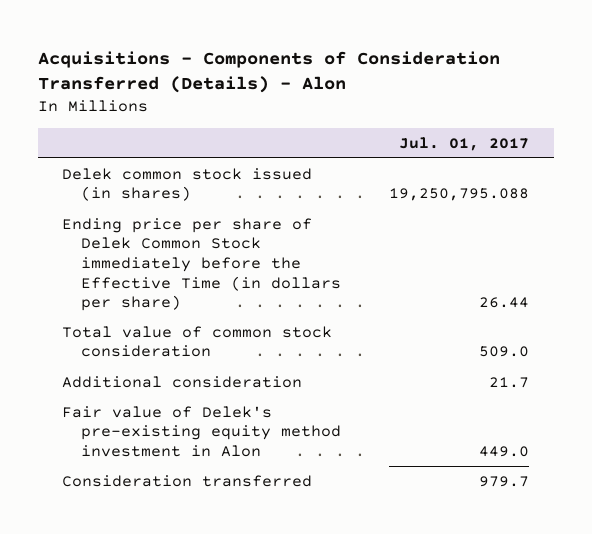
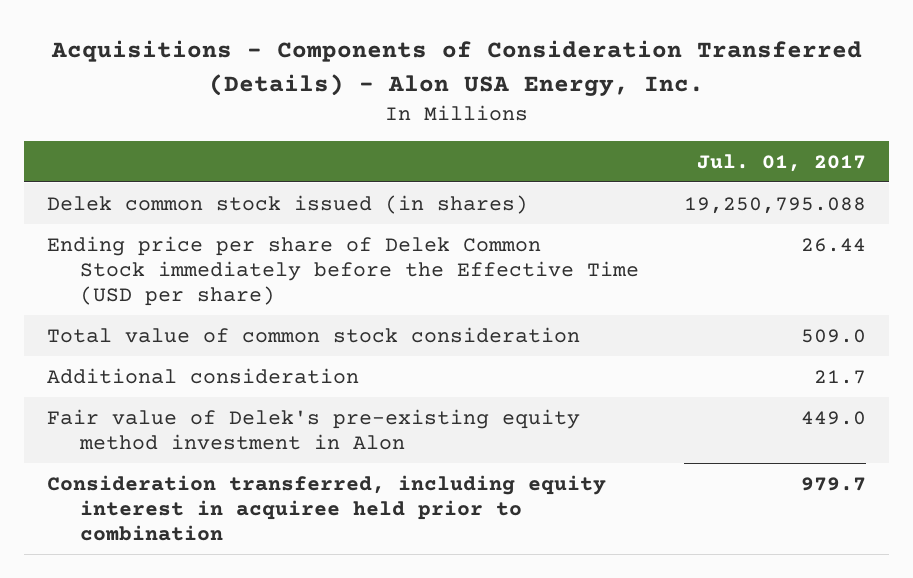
[38,50,501,94] Acquisitions - Components of Consideration Transferred (Details) - Alon -> [50,40,862,96] Acquisitions - Components of Consideration Transferred (Details) - Alon USA Energy, Inc.
[62,217,341,312] Ending price per share of Delek Common Stock immediately before the Effective Time (in dollars per share) -> [46,235,639,306] Ending price per share of Delek Common Stock immediately before the Effective Time (USD per share)
[62,474,313,487] Consideration transferred -> [46,474,606,541] Consideration transferred, including equity interest in acquiree held prior to combination

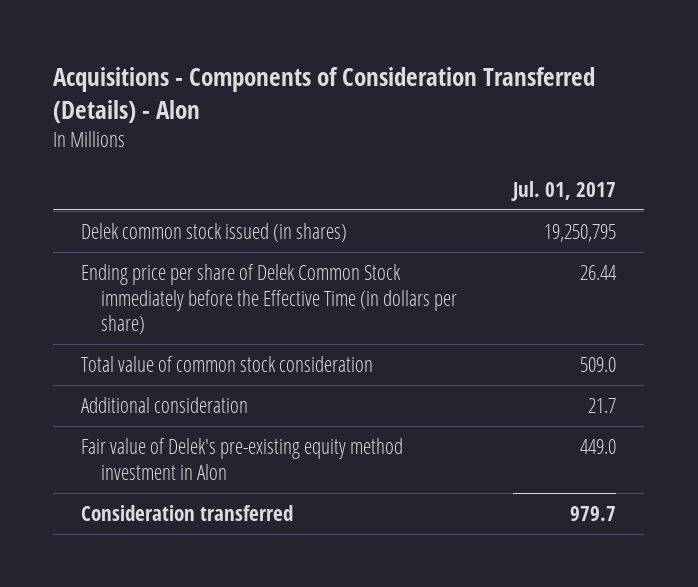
[50,40,862,96] Acquisitions - Components of Consideration Transferred (Details) - Alon USA Energy, Inc. -> [53,67,596,123] Acquisitions - Components of Consideration Transferred (Details) - Alon
[684,196,867,214] 19,250,795.088 -> [544,224,617,243] 19,250,795
[46,235,639,306] Ending price per share of Delek Common Stock immediately before the Effective Time (USD per share) -> [81,264,458,334] Ending price per share of Delek Common Stock immediately before the Effective Time (in dollars per share)
[46,474,606,541] Consideration transferred, including equity interest in acquiree held prior to combination -> [81,505,294,522] Consideration transferred

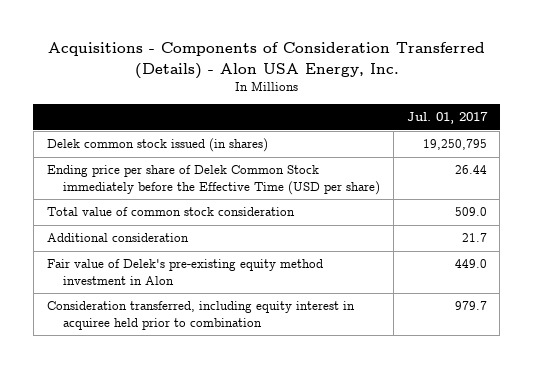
[53,67,596,123] Acquisitions - Components of Consideration Transferred (Details) - Alon -> [47,42,485,79] Acquisitions - Components of Consideration Transferred (Details) - Alon USA Energy, Inc.
[81,264,458,334] Ending price per share of Delek Common Stock immediately before the Effective Time (in dollars per share) -> [46,165,380,195] Ending price per share of Delek Common Stock immediately before the Effective Time (USD per share)
[81,505,294,522] Consideration transferred -> [46,301,355,330] Consideration transferred, including equity interest in acquiree held prior to combination

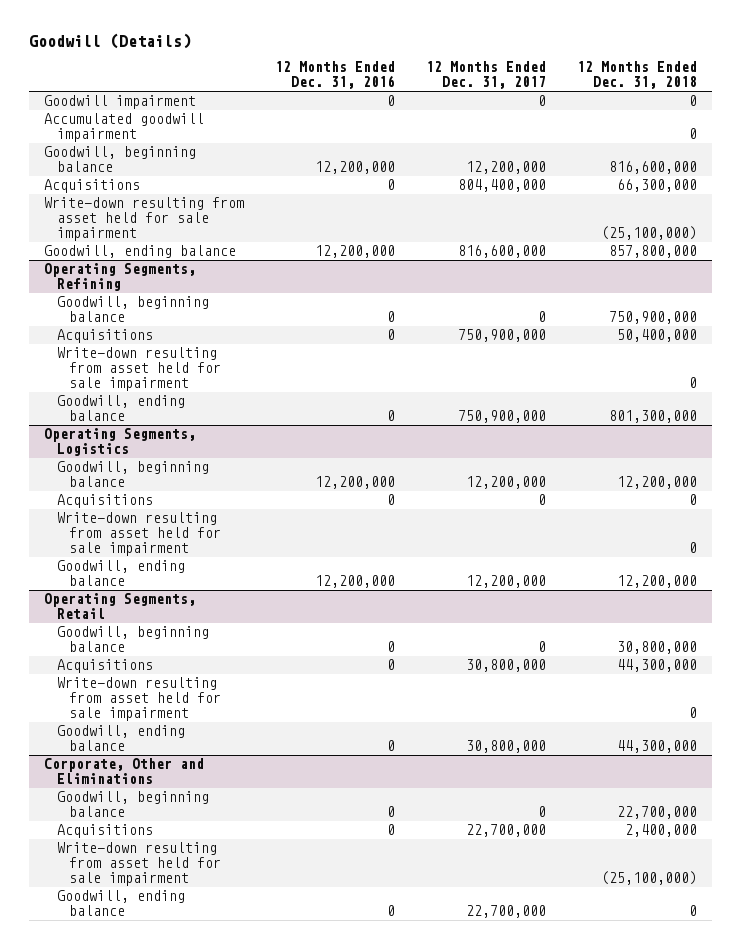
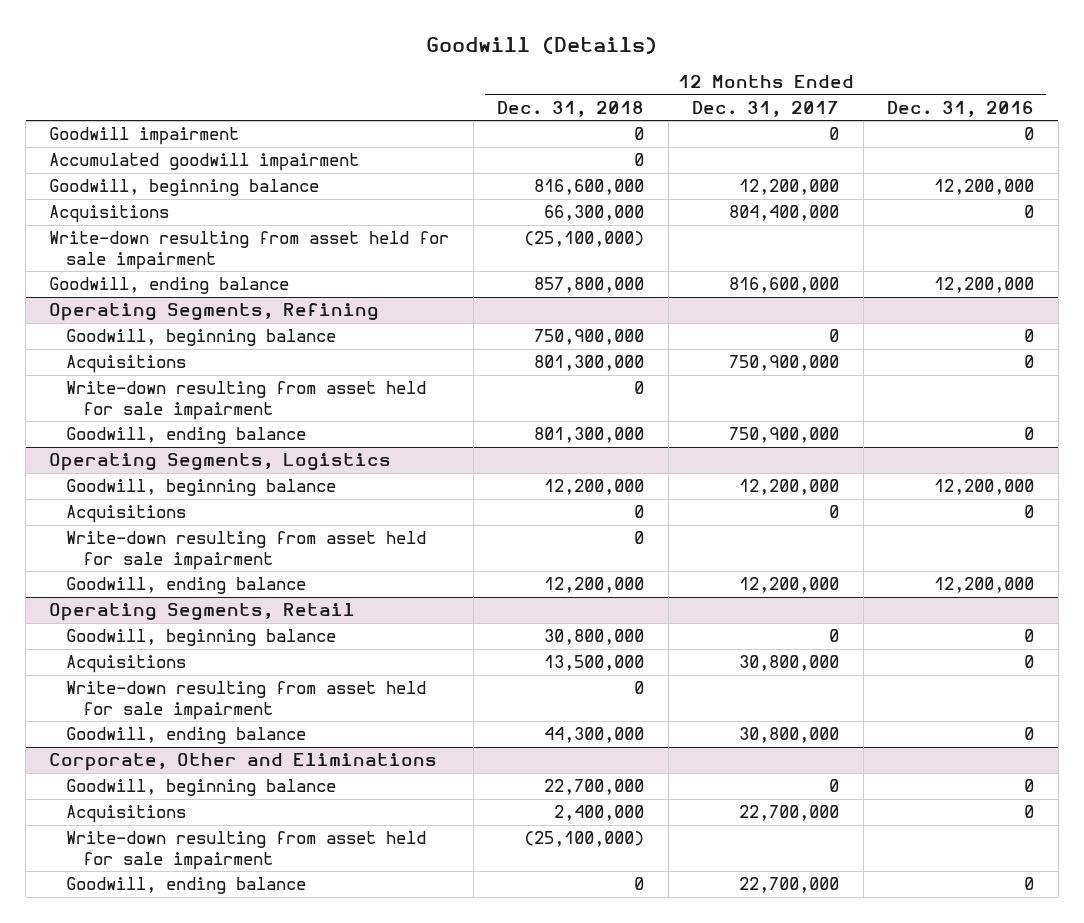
[616,329,697,343] 50,400,000 -> [534,355,645,372] 801,300,000
[616,659,697,673] 44,300,000 -> [544,655,645,672] 13,500,000

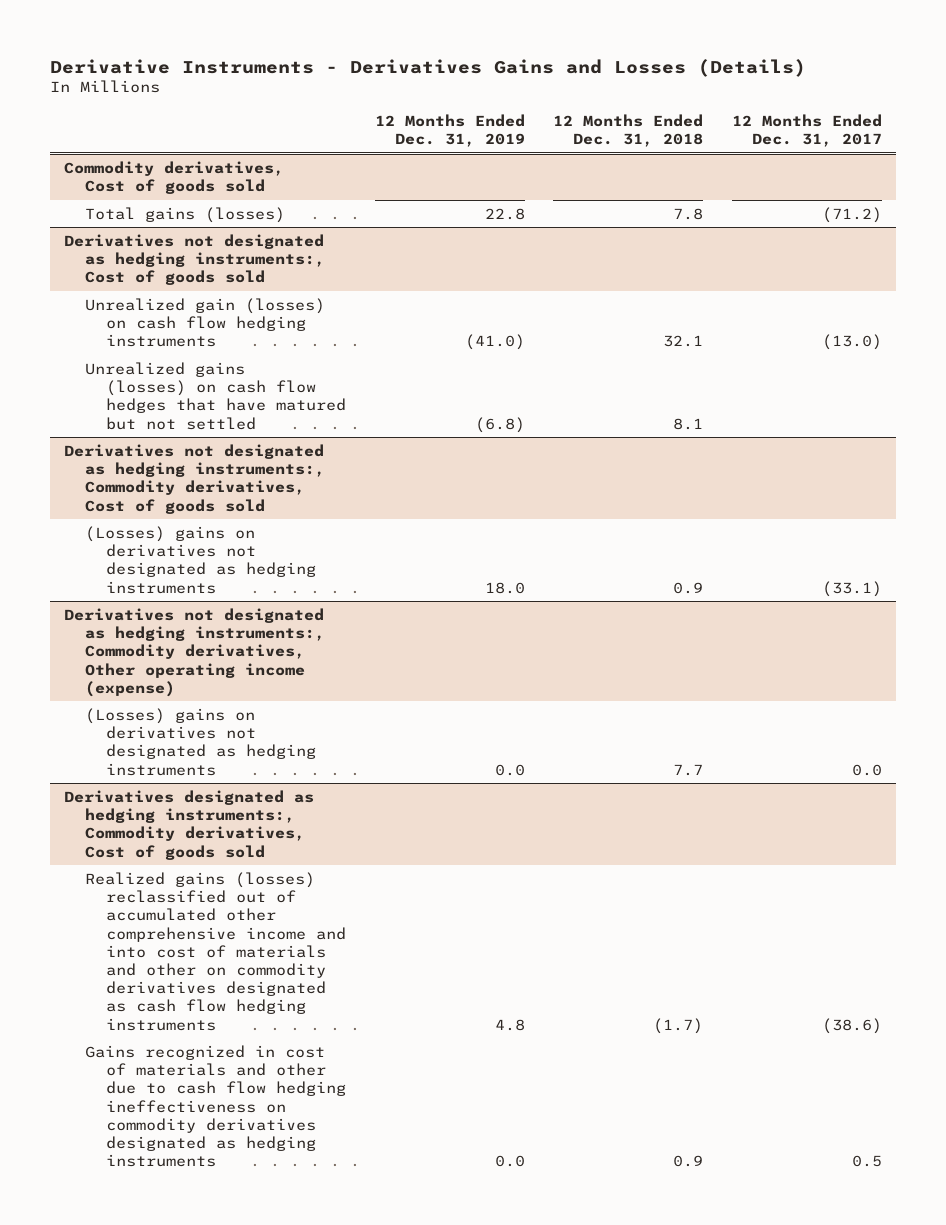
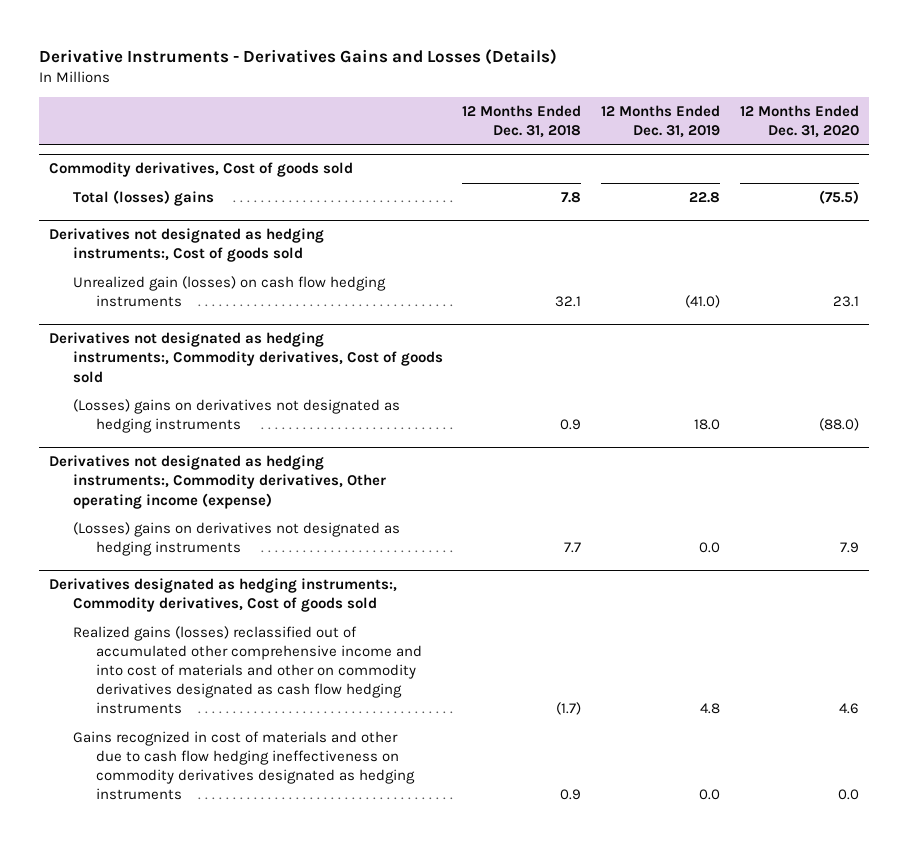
[731,113,882,148] 12 Months Ended Dec. 31, 2017 -> none
none -> [740,104,860,138] 12 Months Ended Dec. 31, 2020
[85,206,286,223] Total gains (losses) -> [72,189,214,206] Total (losses) gains
[85,361,346,430] Unrealized gains (losses) on cash flow hedges that have matured but not settled -> none

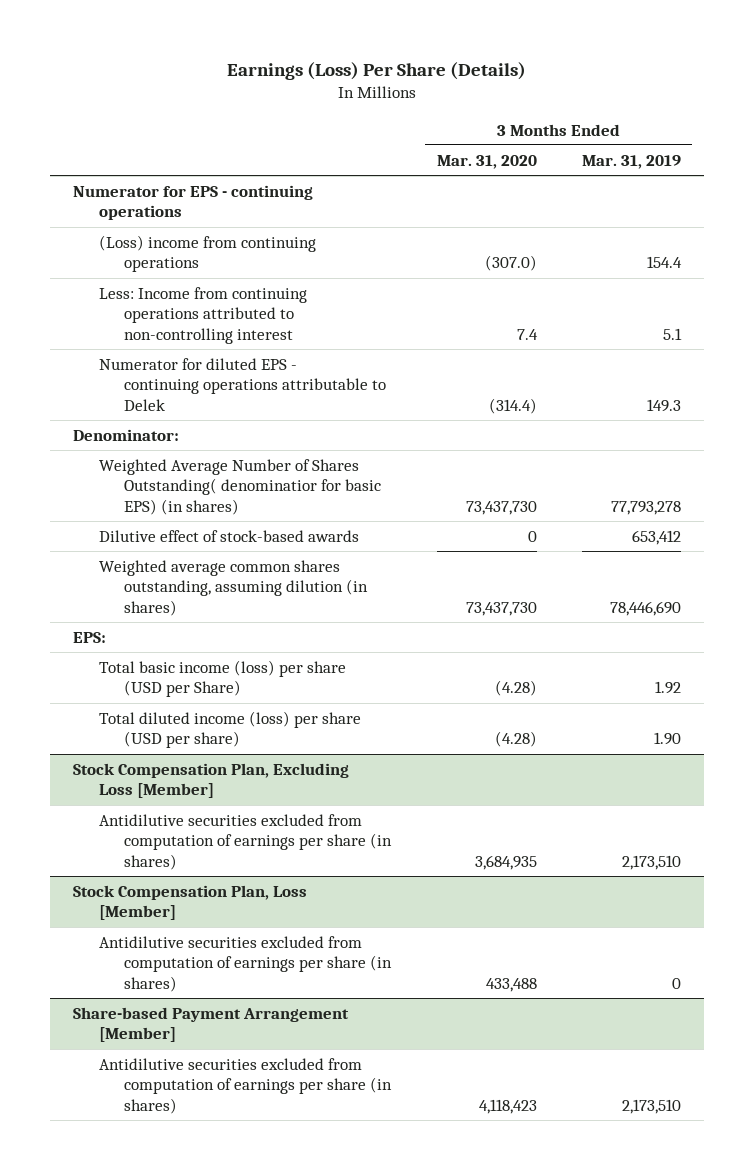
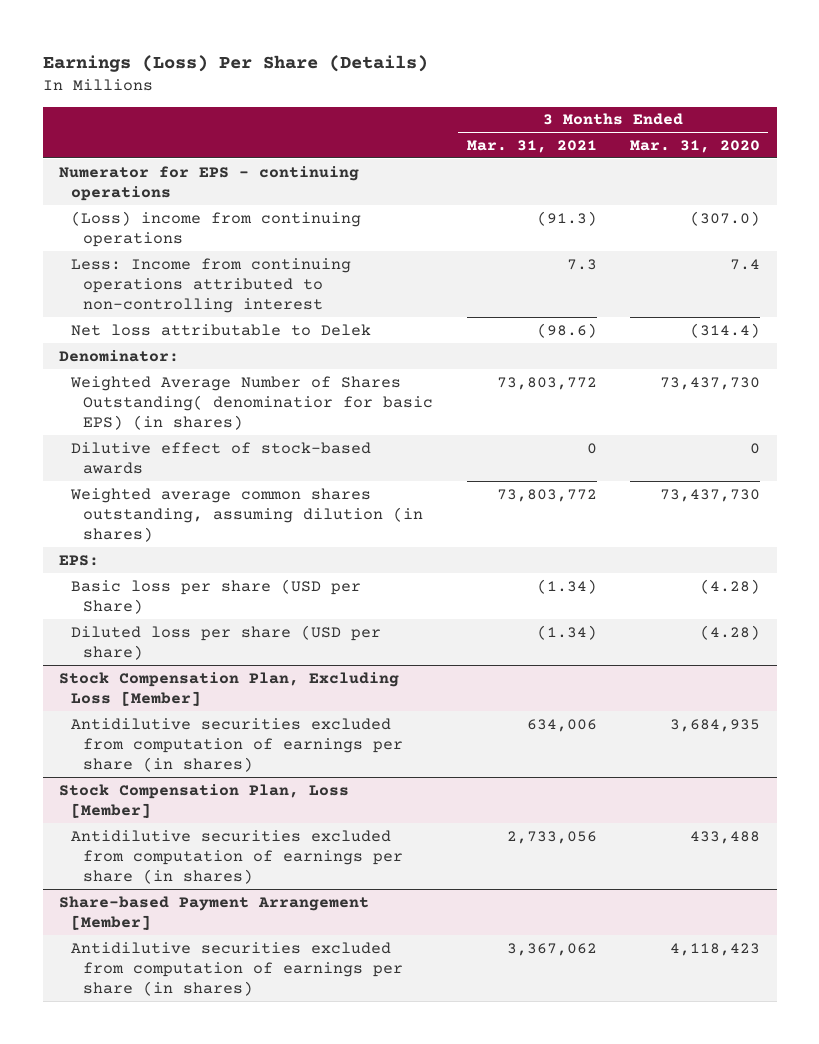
[582,154,682,169] Mar. 31, 2019 -> none
none -> [466,139,597,153] Mar. 31, 2021
[98,357,387,411] Numerator for diluted EPS - continuing operations attributable to Delek -> [71,323,372,336] Net loss attributable to Delek
[98,659,346,698] Total basic income (loss) per share (USD per Share) -> [71,578,362,614] Basic loss per share (USD per Share)
[98,710,361,749] Total diluted income (loss) per share (USD per share) -> [71,624,382,660] Diluted loss per share (USD per share)

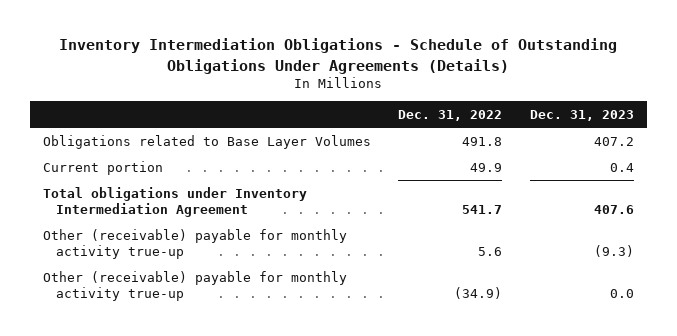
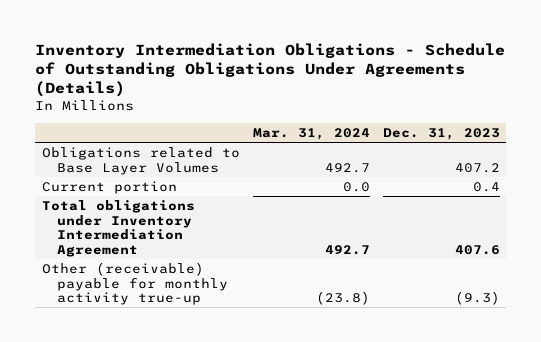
[398,110,503,122] Dec. 31, 2022 -> none
none -> [252,127,370,140] Mar. 31, 2024
[43,270,348,301] Other (receivable) payable for monthly activity true-up -> none

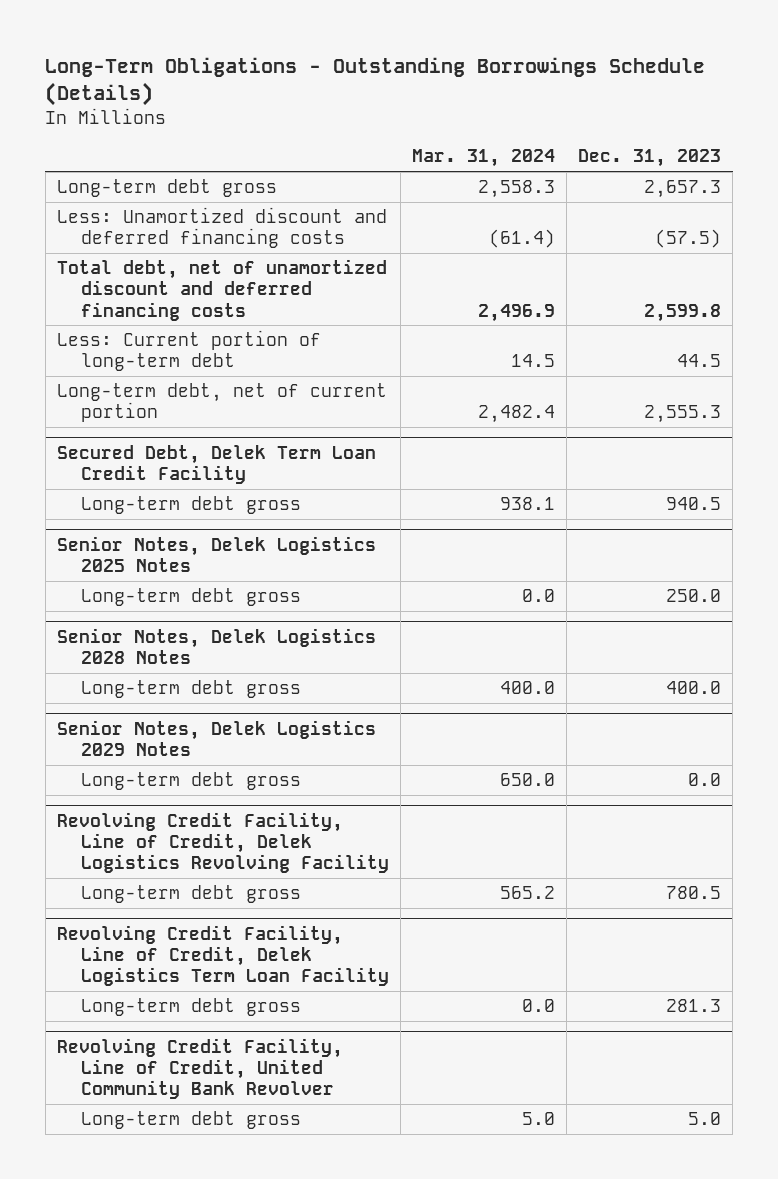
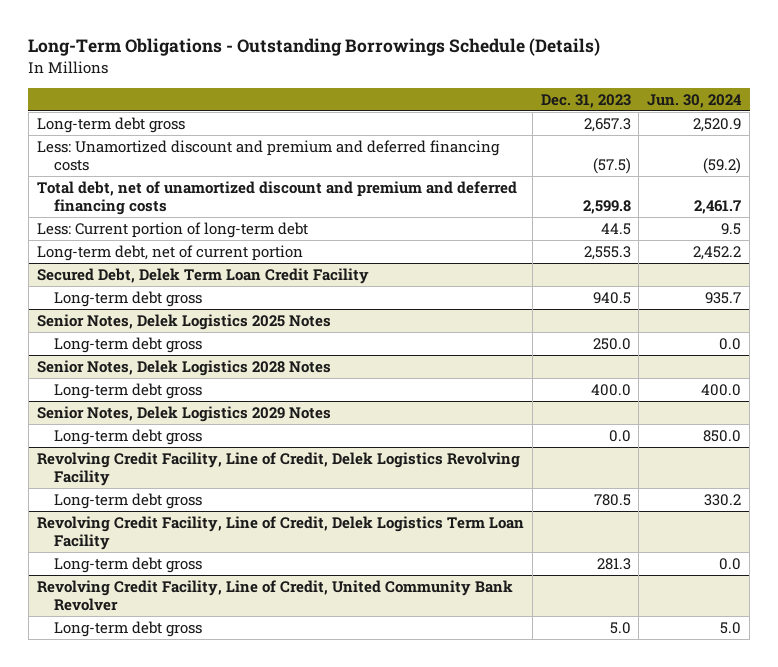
[412,149,556,168] Mar. 31, 2024 -> none
none -> [647,93,743,108] Jun. 30, 2024
[56,206,387,249] Less: Unamortized discount and deferred financing costs -> [36,140,500,171] Less: Unamortized discount and premium and deferred financing costs
[56,258,387,321] Total debt, net of unamortized discount and deferred financing costs -> [36,181,517,215] Total debt, net of unamortized discount and premium and deferred financing costs

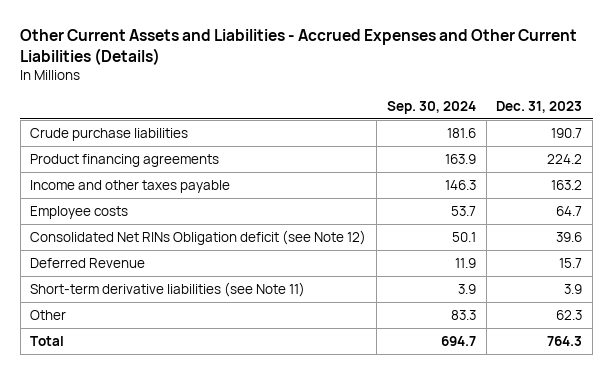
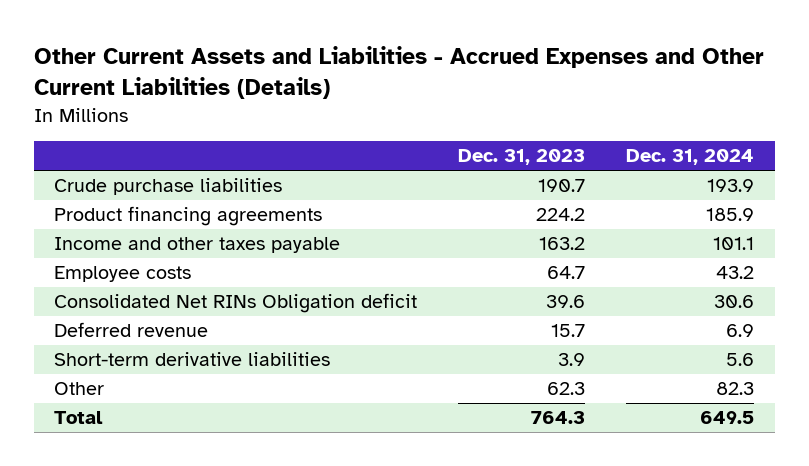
[386,100,476,114] Sep. 30, 2024 -> none
none -> [626,149,755,166] Dec. 31, 2024
[30,229,367,245] Consolidated Net RINs Obligation deficit (see Note 12) -> [54,293,418,314] Consolidated Net RINs Obligation deficit
[30,257,146,268] Deferred Revenue -> [54,322,209,338] Deferred revenue
[30,281,306,297] Short-term derivative liabilities (see Note 11) -> [54,352,331,367] Short-term derivative liabilities

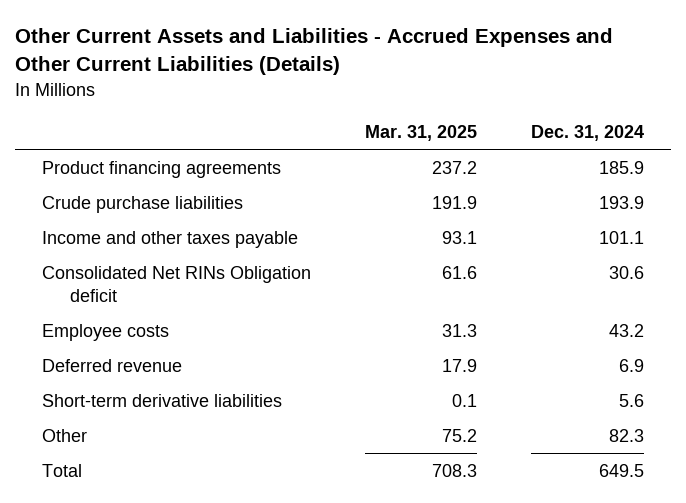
[458,149,586,166] Dec. 31, 2023 -> none
none -> [364,124,477,141] Mar. 31, 2025
[54,178,283,196] Crude purchase liabilities -> [42,195,244,213] Crude purchase liabilities
[54,266,192,283] Employee costs -> [42,323,170,341] Employee costs

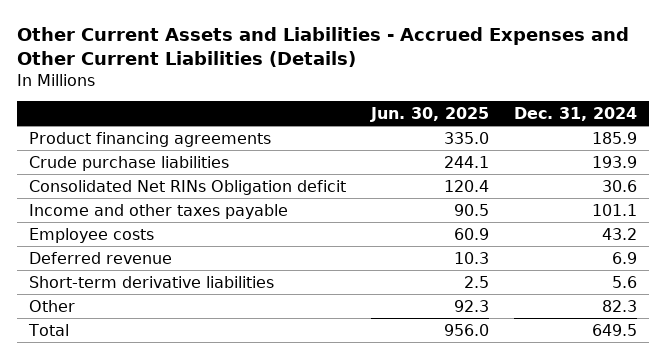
[364,124,477,141] Mar. 31, 2025 -> none
none -> [369,107,489,123] Jun. 30, 2025
[42,230,299,248] Income and other taxes payable -> [29,203,289,219] Income and other taxes payable

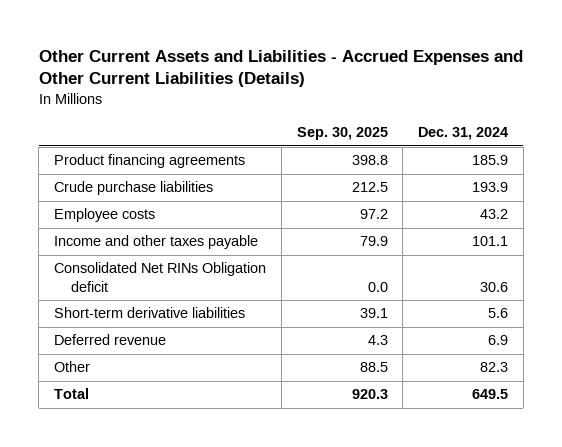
[369,107,489,123] Jun. 30, 2025 -> none
none -> [296,127,388,141] Sep. 30, 2025
[29,203,289,219] Income and other taxes payable -> [54,235,259,250] Income and other taxes payable
[29,179,347,195] Consolidated Net RINs Obligation deficit -> [54,262,267,292] Consolidated Net RINs Obligation deficit
[29,251,173,264] Deferred revenue -> [54,334,167,346] Deferred revenue

